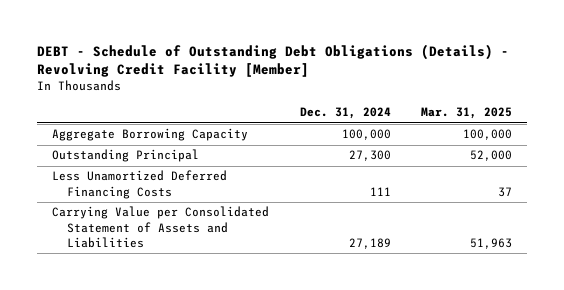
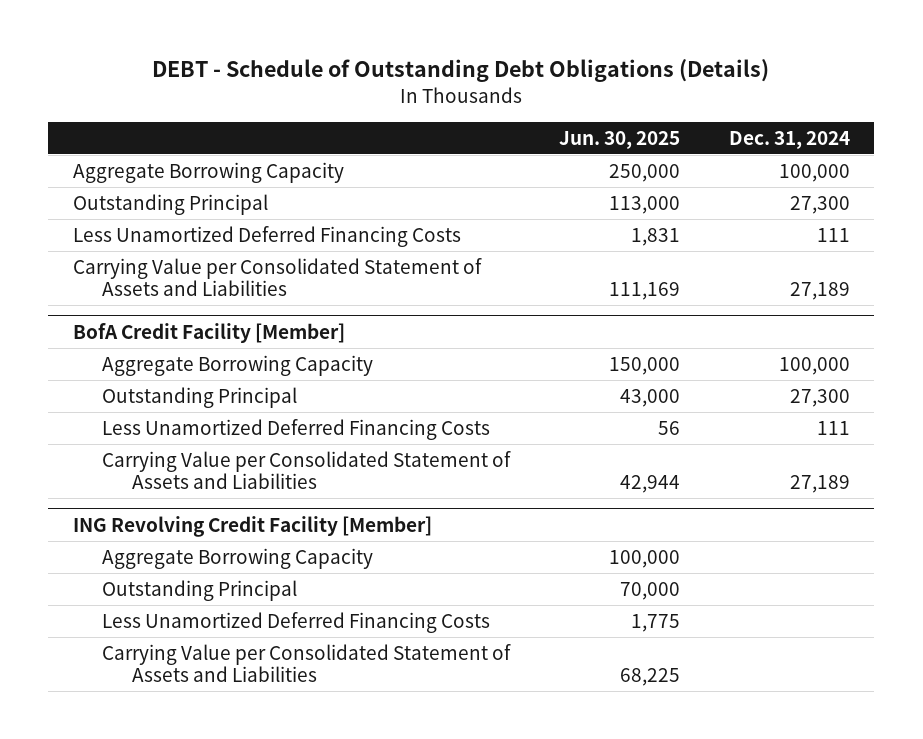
[37,43,510,78] DEBT - Schedule of Outstanding Debt Obligations (Details) - Revolving Credit Facility [Member] -> [152,59,770,83] DEBT - Schedule of Outstanding Debt Obligations (Details)
[420,107,512,120] Mar. 31, 2025 -> none
none -> [559,130,681,149] Jun. 30, 2025
none -> [72,322,345,343] BofA Credit Facility [Member]
none -> [102,354,374,376] Aggregate Borrowing Capacity
none -> [102,386,298,408] Outstanding Principal
none -> [102,418,491,440] Less Unamortized Deferred Financing Costs
none -> [102,450,512,489] Carrying Value per Consolidated Statement of Assets and Liabilities
none -> [72,515,432,537] ING Revolving Credit Facility [Member]
none -> [102,547,374,569] Aggregate Borrowing Capacity
none -> [102,579,298,601] Outstanding Principal
none -> [102,611,491,633] Less Unamortized Deferred Financing Costs
none -> [102,643,512,682] Carrying Value per Consolidated Statement of Assets and Liabilities

